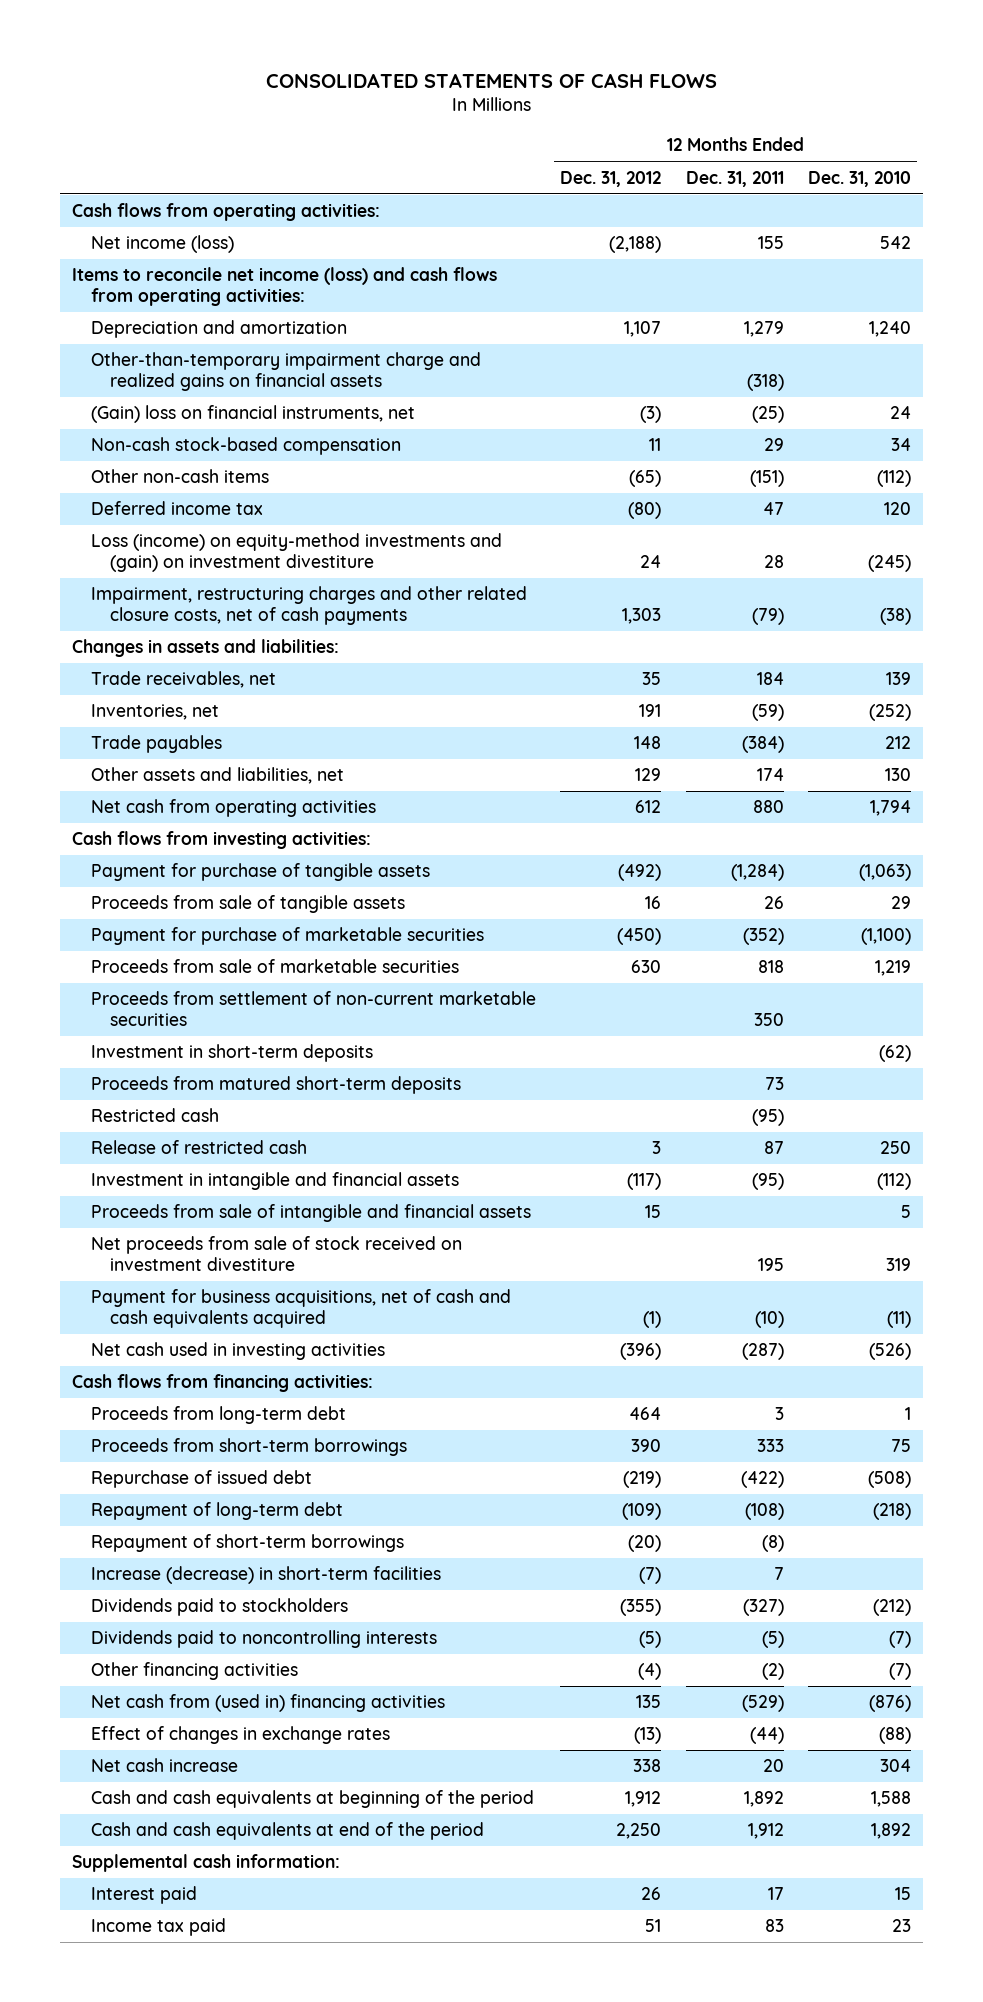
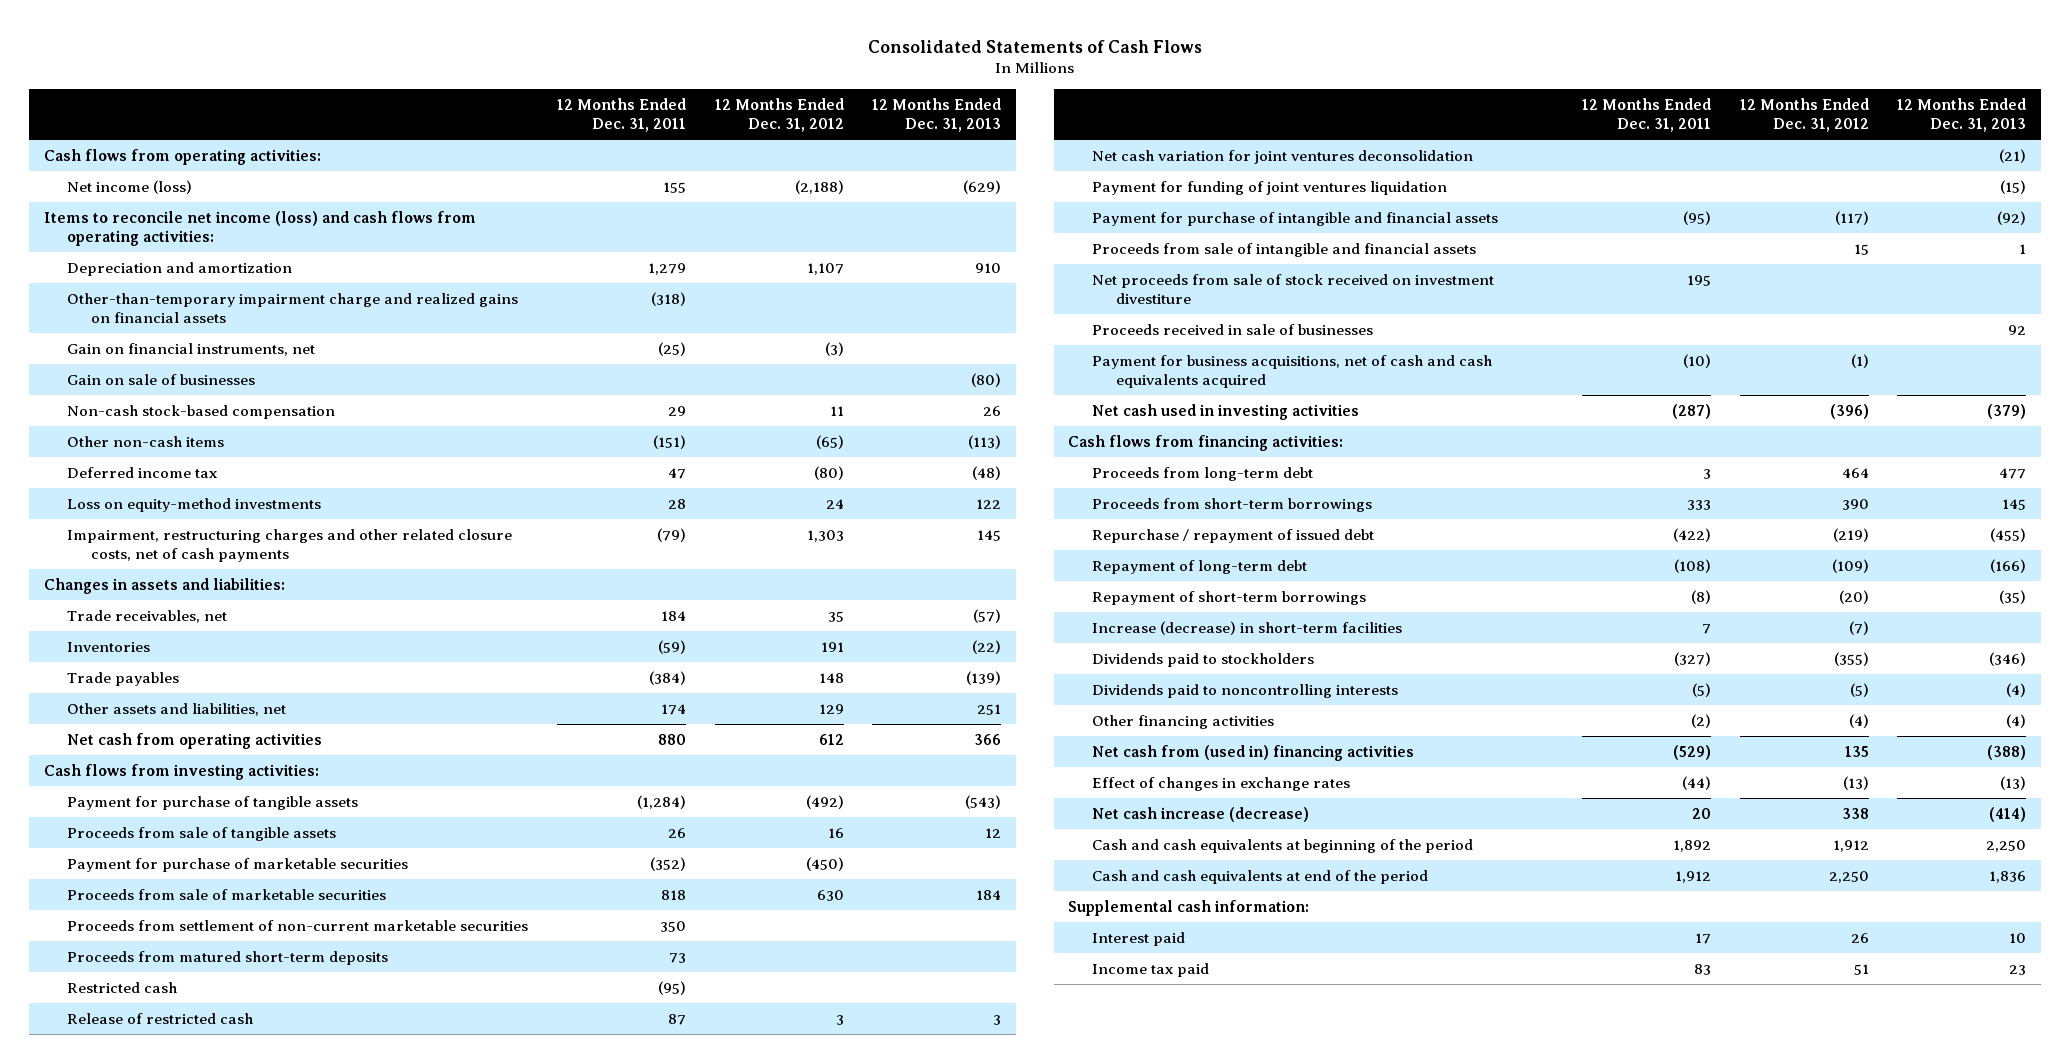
[265,72,717,88] CONSOLIDATED STATEMENTS OF CASH FLOWS -> [867,39,1202,53] Consolidated Statements of Cash Flows
[807,170,911,187] Dec. 31, 2010 -> none
none -> [872,97,1002,132] 12 Months Ended Dec. 31, 2013
[91,405,416,424] (Gain) loss on financial instruments, net -> [67,342,316,356] Gain on financial instruments, net
none -> [67,373,256,385] Gain on sale of businesses
[91,533,503,573] Loss (income) on equity-method investments and (gain) on investment divestiture -> [67,497,322,512] Loss on equity-method investments
[91,704,220,721] Inventories, net -> [67,641,151,652] Inventories
[91,1044,374,1063] Investment in short-term deposits -> none
none -> [1092,149,1474,164] Net cash variation for joint ventures deconsolidation
none -> [1092,180,1448,195] Payment for funding of joint ventures liquidation
[91,1172,460,1191] Investment in intangible and financial assets -> [1092,211,1499,226] Payment for purchase of intangible and financial assets
none -> [1092,323,1374,335] Proceeds received in sale of businesses
[91,1470,313,1489] Repurchase of issued debt -> [1092,528,1375,543] Repurchase / repayment of issued debt
[91,1758,239,1773] Net cash increase -> [1092,806,1310,822] Net cash increase (decrease)

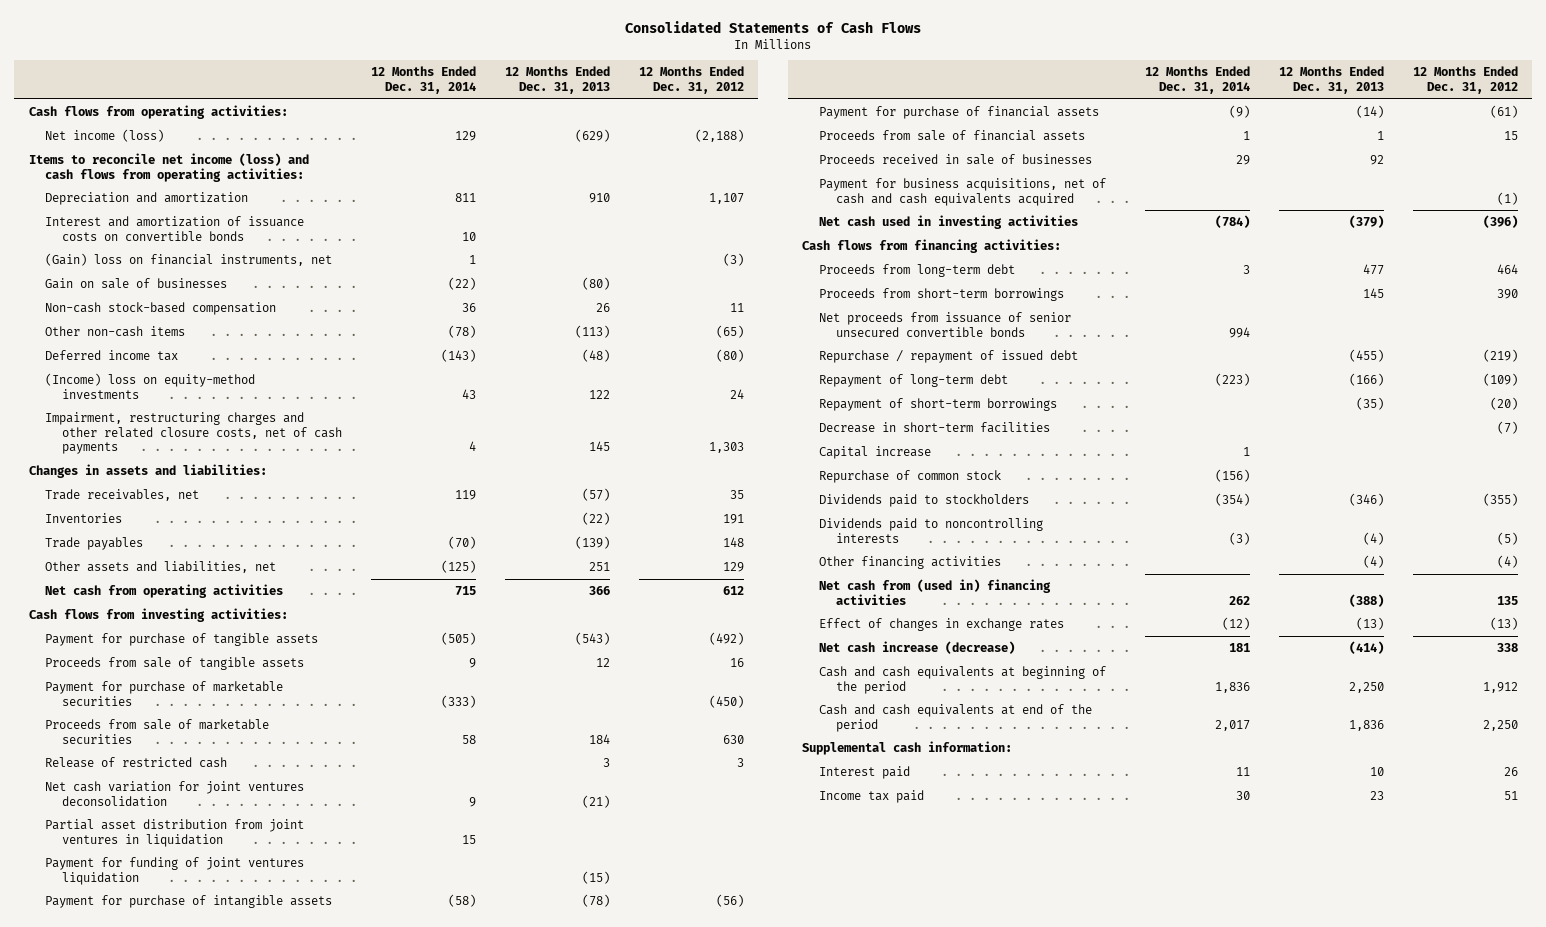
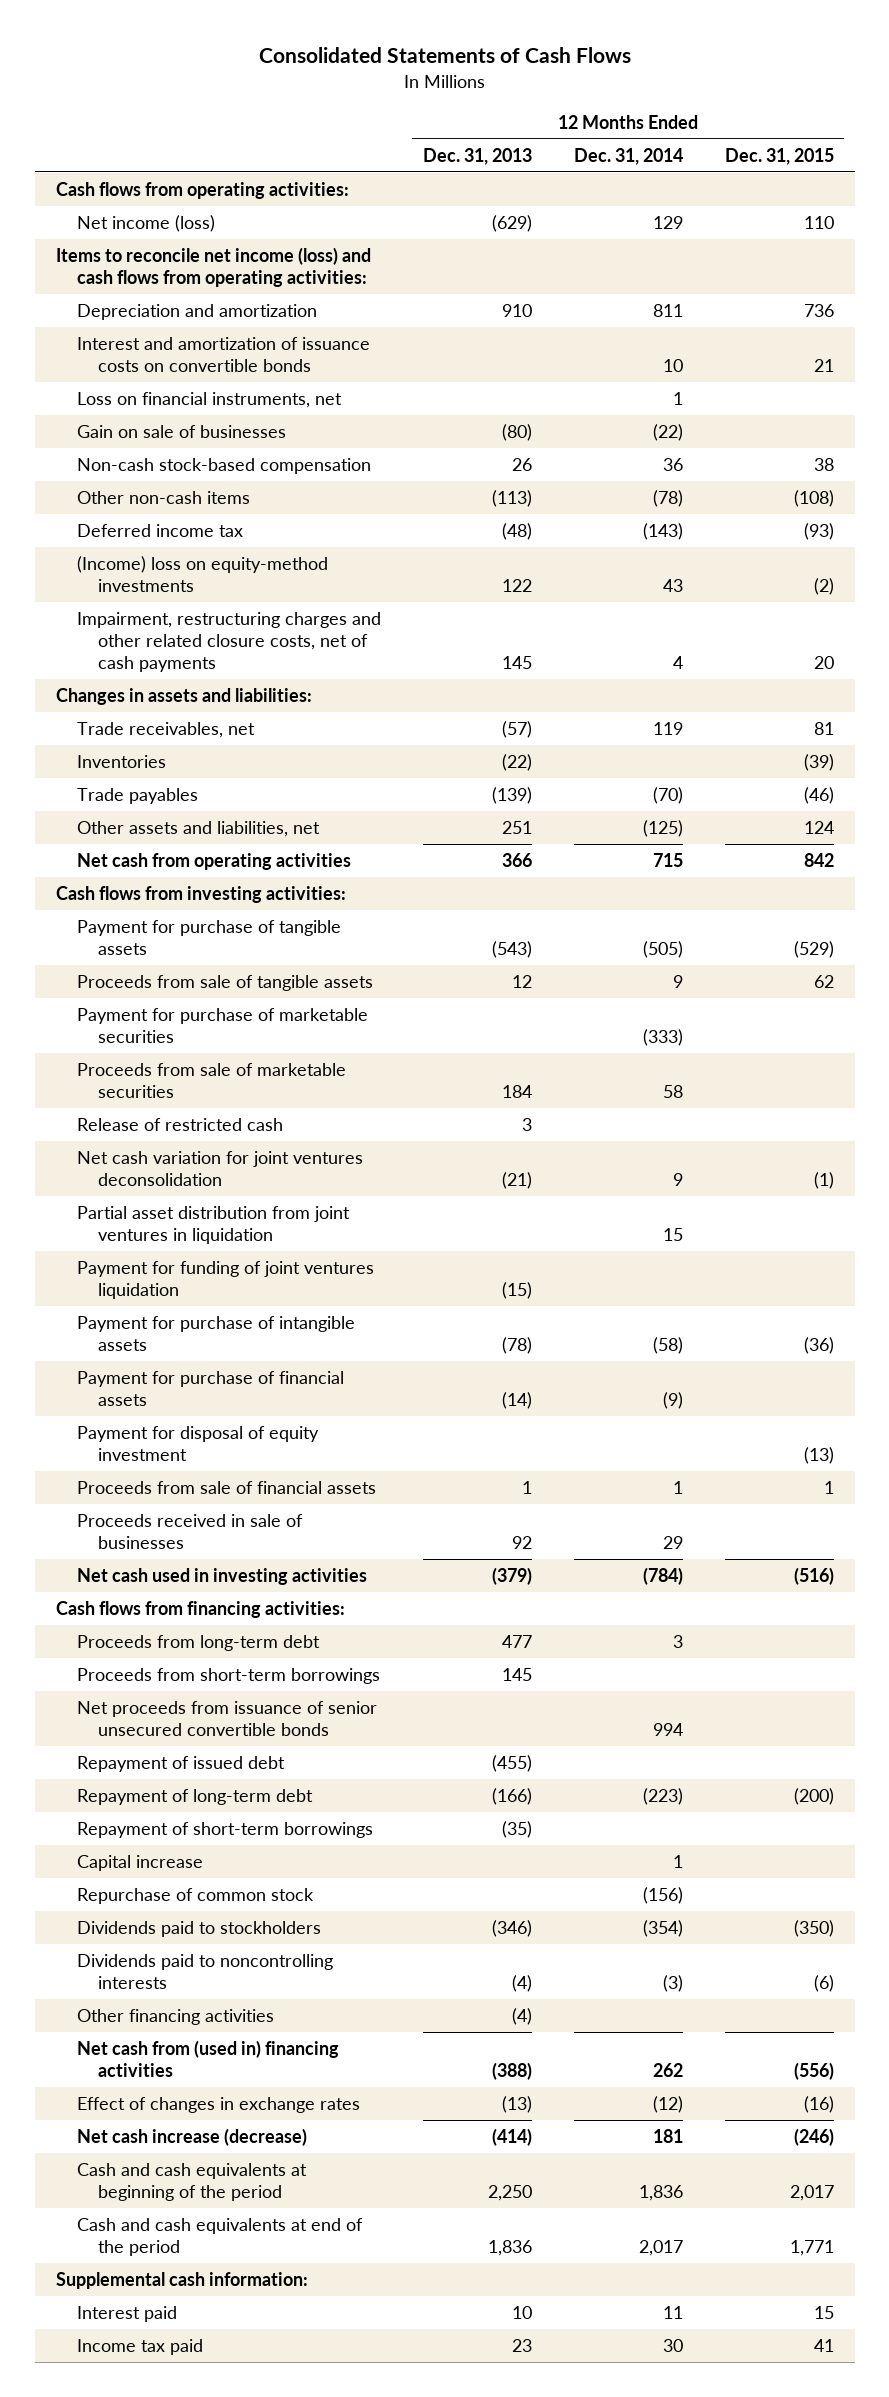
[638,66,744,95] 12 Months Ended Dec. 31, 2012 -> none
none -> [724,147,834,165] Dec. 31, 2015
[45,252,333,266] (Gain) loss on financial instruments, net -> [77,392,343,409] Loss on financial instruments, net
none -> [77,1426,320,1462] Payment for disposal of equity investment
[819,177,1107,206] Payment for business acquisitions, net of cash and cash equivalents acquired -> none
[819,349,1079,363] Repurchase / repayment of issued debt -> [77,1756,286,1773] Repayment of issued debt
[819,421,1051,433] Decrease in short-term facilities -> none

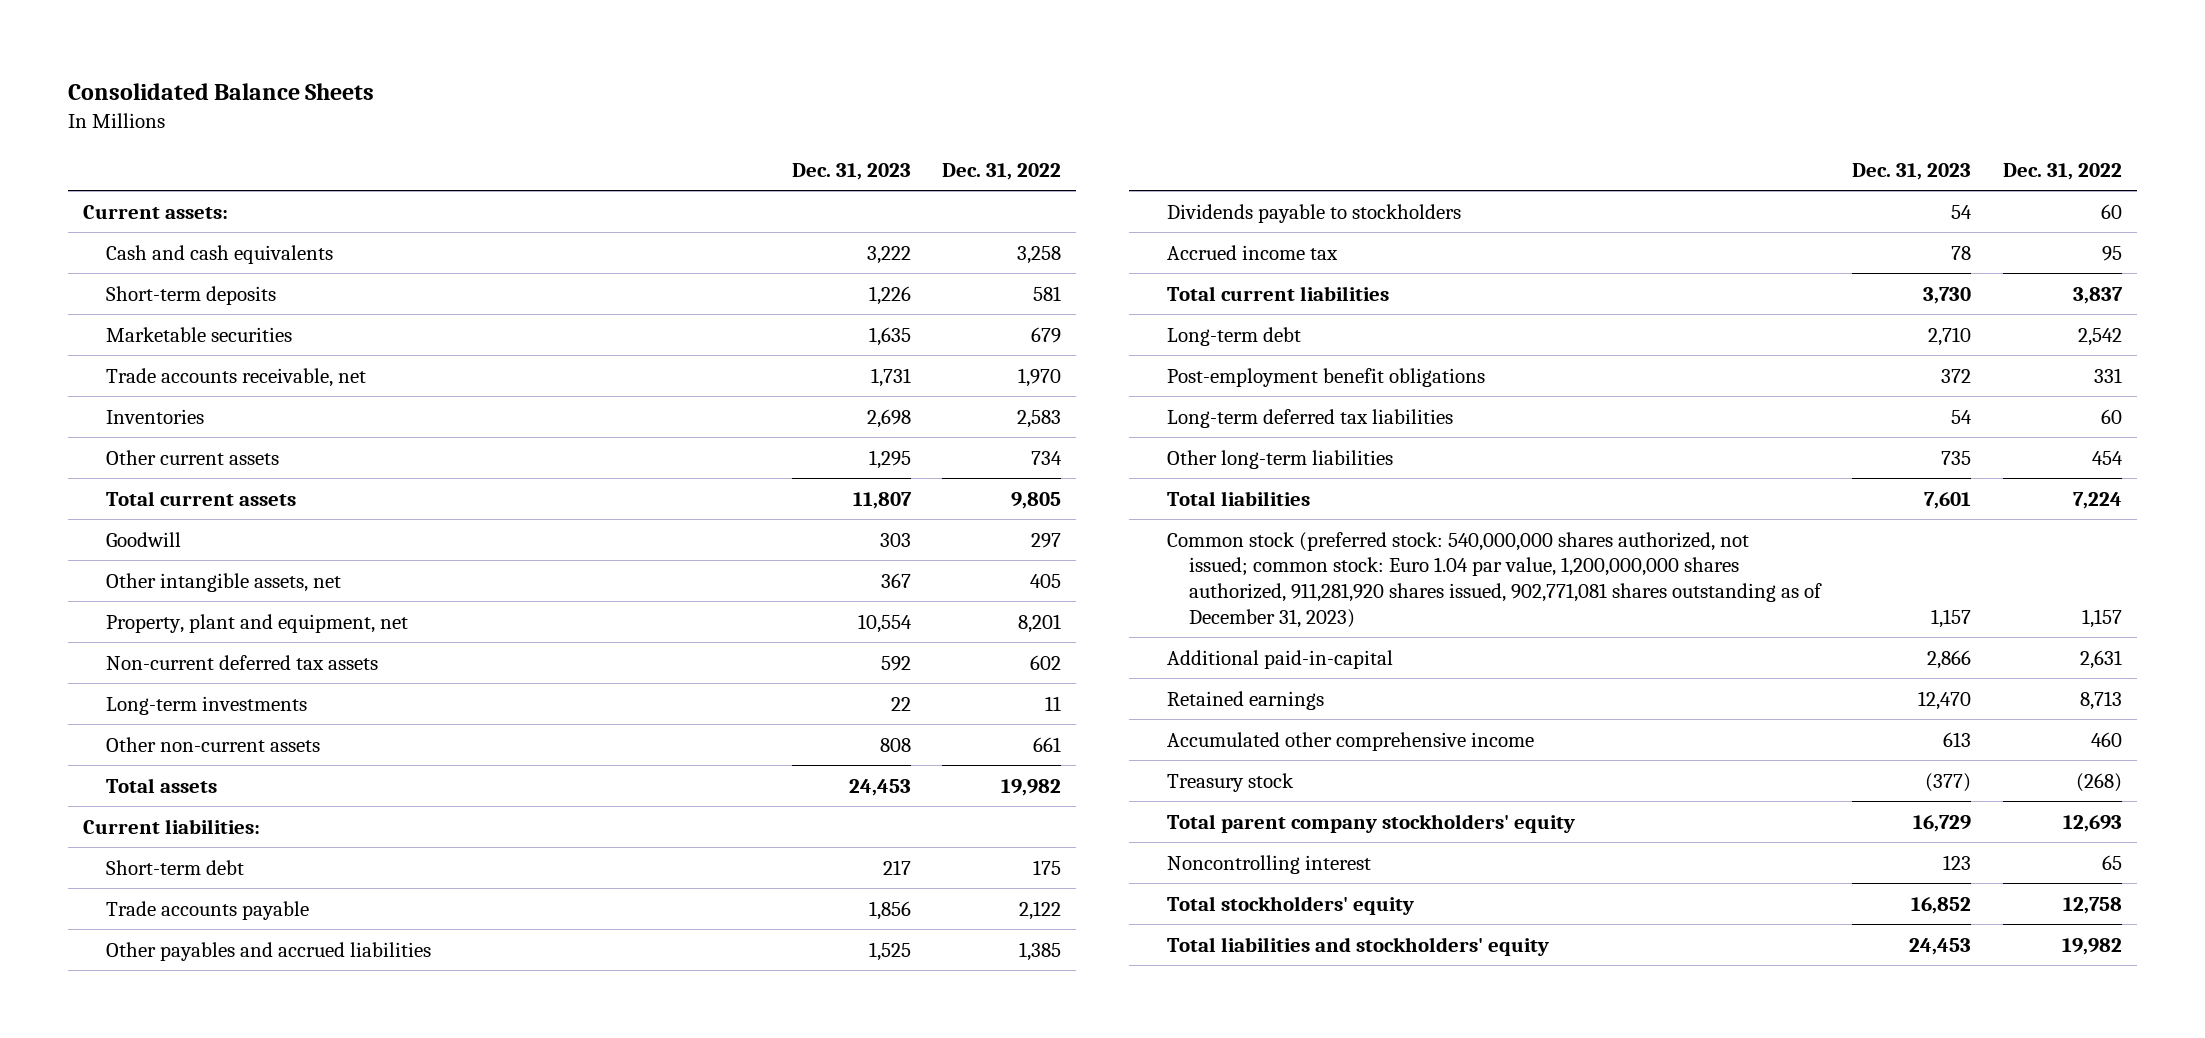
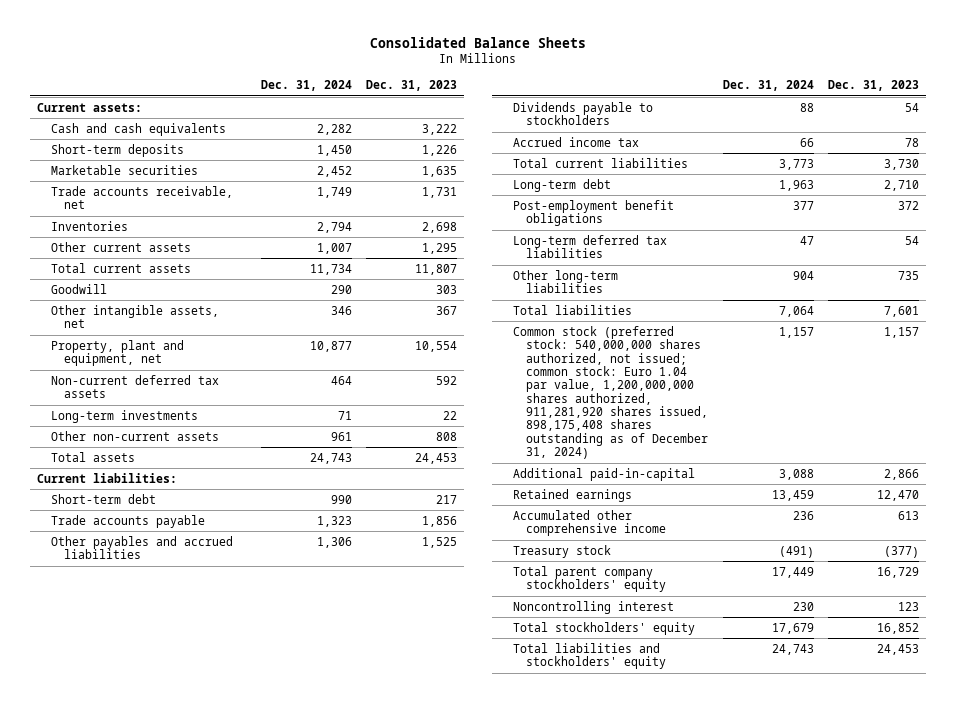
[941,162,1061,180] Dec. 31, 2022 -> none
none -> [260,80,352,92] Dec. 31, 2024
[1166,531,1823,628] Common stock (preferred stock: 540,000,000 shares authorized, not issued; common stock: Euro 1.04 par value, 1,200,000,000 shares authorized, 911,281,920 shares issued, 902,771,081 shares outstanding as of December 31, 2023) -> [512,325,709,460] Common stock (preferred stock: 540,000,000 shares authorized, not issued; common stock: Euro 1.04 par value, 1,200,000,000 shares authorized, 911,281,920 shares issued, 898,175,408 shares outstanding as of December 31, 2024)

